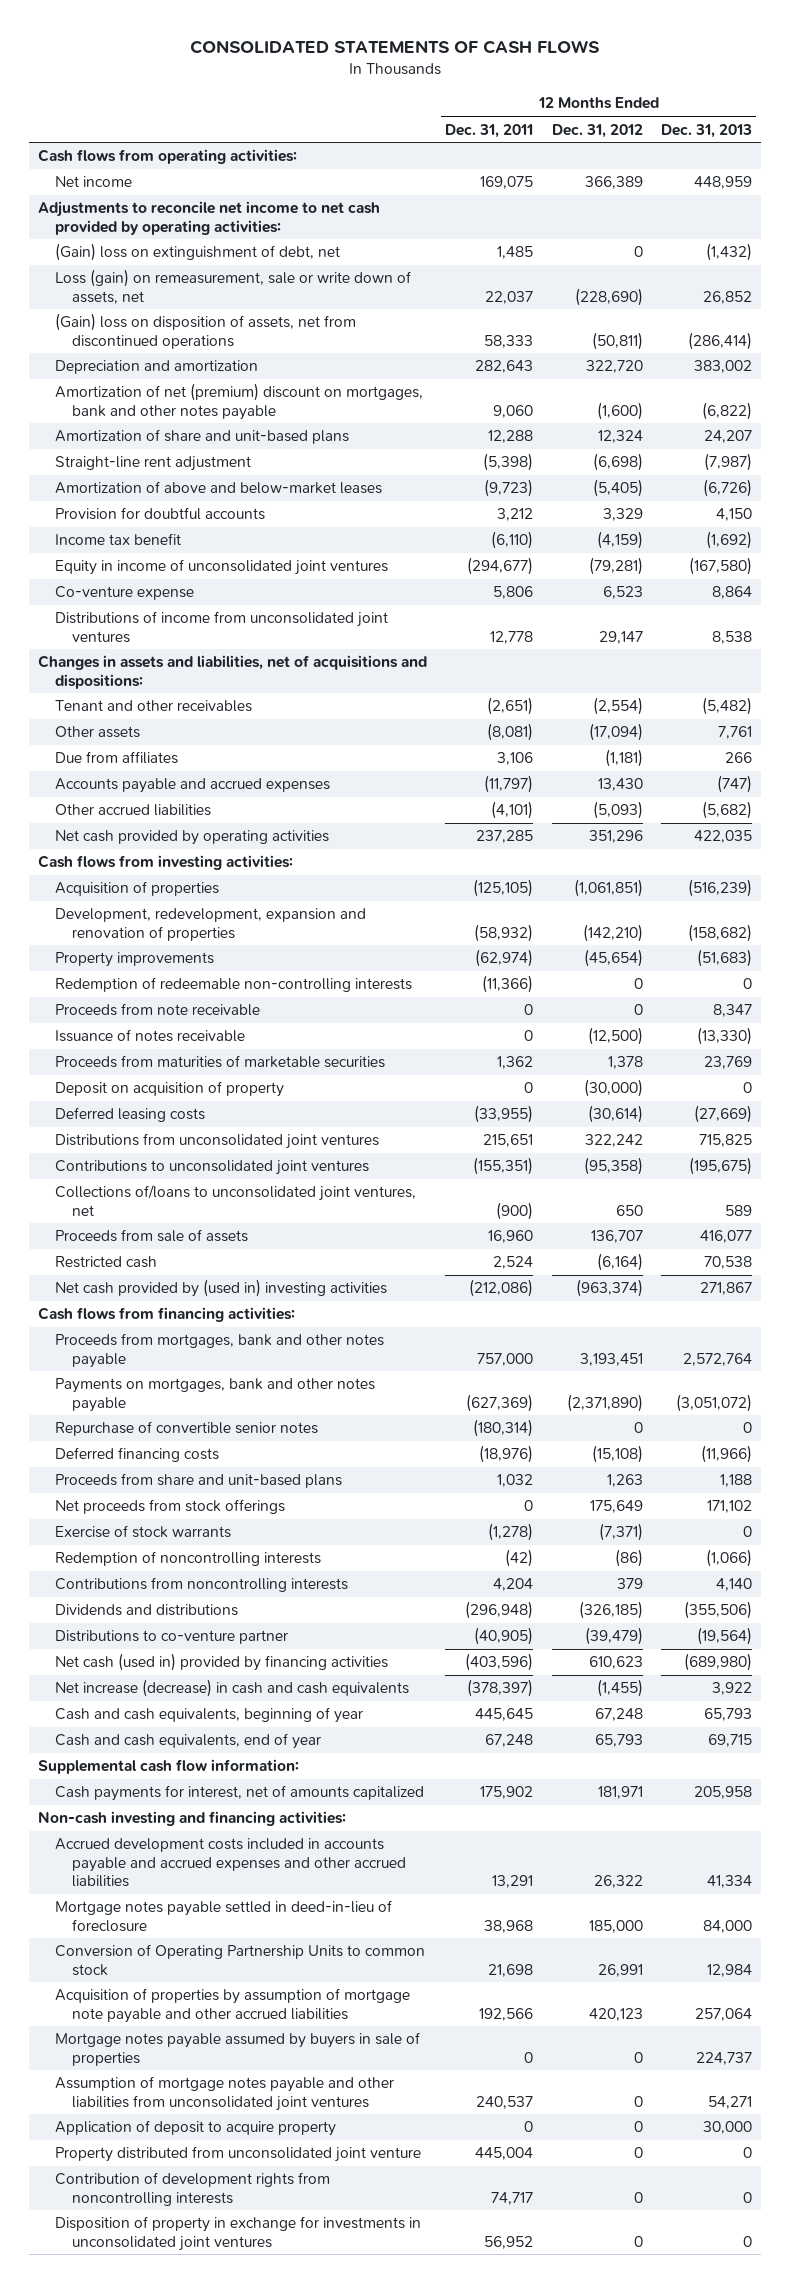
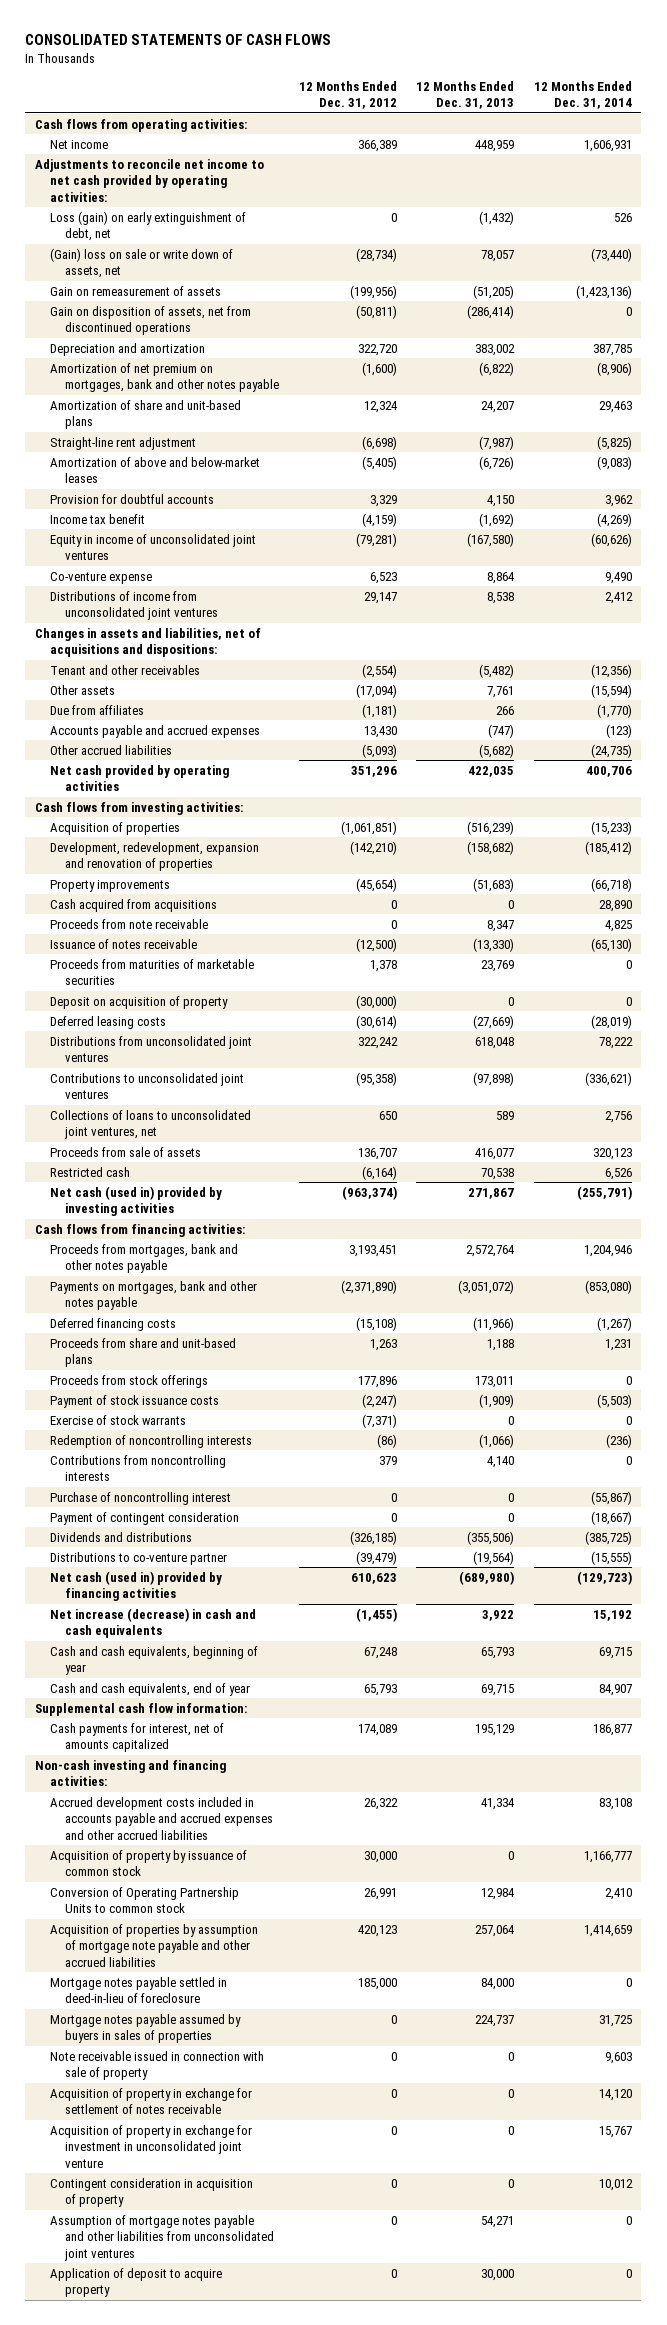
[445,123,534,138] Dec. 31, 2011 -> none
none -> [533,80,632,110] 12 Months Ended Dec. 31, 2014
[54,243,340,262] (Gain) loss on extinguishment of debt, net -> [50,210,247,242] Loss (gain) on early extinguishment of debt, net
[54,269,411,304] Loss (gain) on remeasurement, sale or write down of assets, net -> [50,247,234,279] (Gain) loss on sale or write down of assets, net
[574,287,643,306] (228,690) -> [355,247,397,262] (28,734)
[702,290,752,304] 26,852 -> [481,249,515,262] 78,057
none -> [50,285,222,296] Gain on remeasurement of assets
[54,313,356,349] (Gain) loss on disposition of assets, net from discontinued operations -> [50,305,252,336] Gain on disposition of assets, net from discontinued operations
[54,383,423,420] Amortization of net (premium) discount on mortgages, bank and other notes payable -> [50,362,280,393] Amortization of net premium on mortgages, bank and other notes payable
[54,977,412,993] Redemption of redeemable non-controlling interests -> none
none -> [50,898,218,912] Cash acquired from acquisitions
[698,1134,752,1148] 715,825 -> [475,1036,515,1049] 618,048
[688,1157,752,1176] (195,675) -> [473,1071,515,1086] (97,898)
[54,1185,416,1216] Collections of/loans to unconsolidated joint ventures, net -> [50,1109,252,1140] Collections of loans to unconsolidated joint ventures, net
[54,1279,387,1298] Net cash provided by (used in) investing activities -> [50,1185,223,1217] Net cash (used in) provided by investing activities
[54,1421,318,1437] Repurchase of convertible senior notes -> none
[54,1499,285,1515] Net proceeds from stock offerings -> [50,1374,209,1388] Proceeds from stock offerings
[589,1500,643,1514] 175,649 -> [357,1375,397,1388] 177,896
[706,1500,752,1514] 171,102 -> [475,1375,515,1388] 173,011
none -> [50,1394,220,1408] Payment of stock issuance costs
none -> [50,1491,232,1505] Purchase of noncontrolling interest
none -> [50,1511,240,1525] Payment of contingent consideration
[597,1786,643,1800] 181,971 -> [357,1723,397,1736] 174,089
[693,1786,752,1800] 205,958 -> [475,1723,515,1736] 195,129
none -> [50,1849,248,1877] Acquisition of property by issuance of common stock
[54,1900,392,1932] Mortgage notes payable settled in deed-in-lieu of foreclosure -> [50,1976,228,2004] Mortgage notes payable settled in deed-in-lieu of foreclosure
[54,2032,420,2066] Mortgage notes payable assumed by buyers in sale of properties -> [50,2013,242,2044] Mortgage notes payable assumed by buyers in sales of properties
none -> [50,2050,265,2081] Note receivable issued in connection with sale of property
none -> [50,2087,253,2115] Acquisition of property in exchange for settlement of notes receivable
none -> [50,2124,253,2168] Acquisition of property in exchange for investment in unconsolidated joint venture
none -> [50,2177,254,2208] Contingent consideration in acquisition of property
[54,2146,421,2163] Property distributed from unconsolidated joint venture -> none
[54,2172,330,2206] Contribution of development rights from noncontrolling interests -> none
[54,2216,421,2251] Disposition of property in exchange for investments in unconsolidated joint ventures -> none

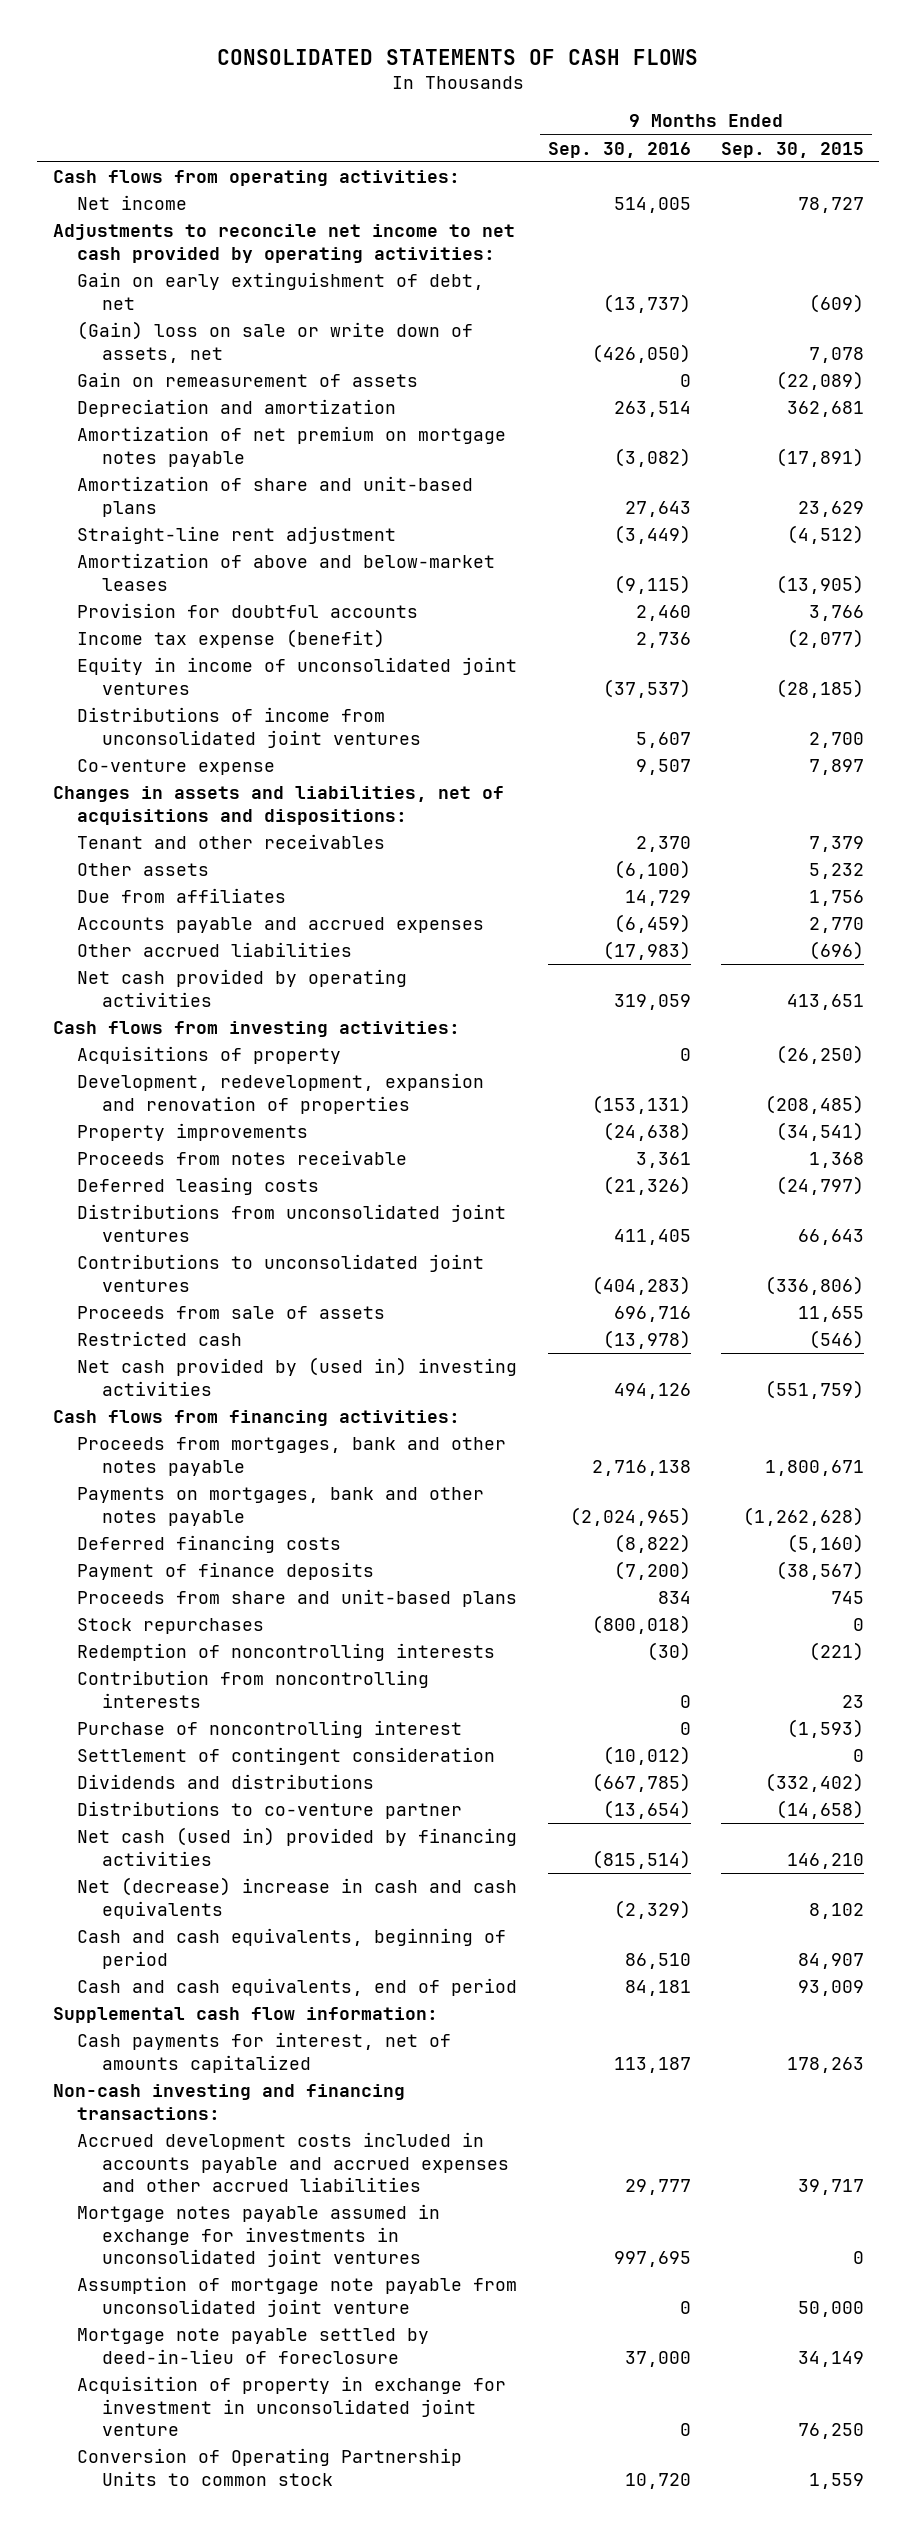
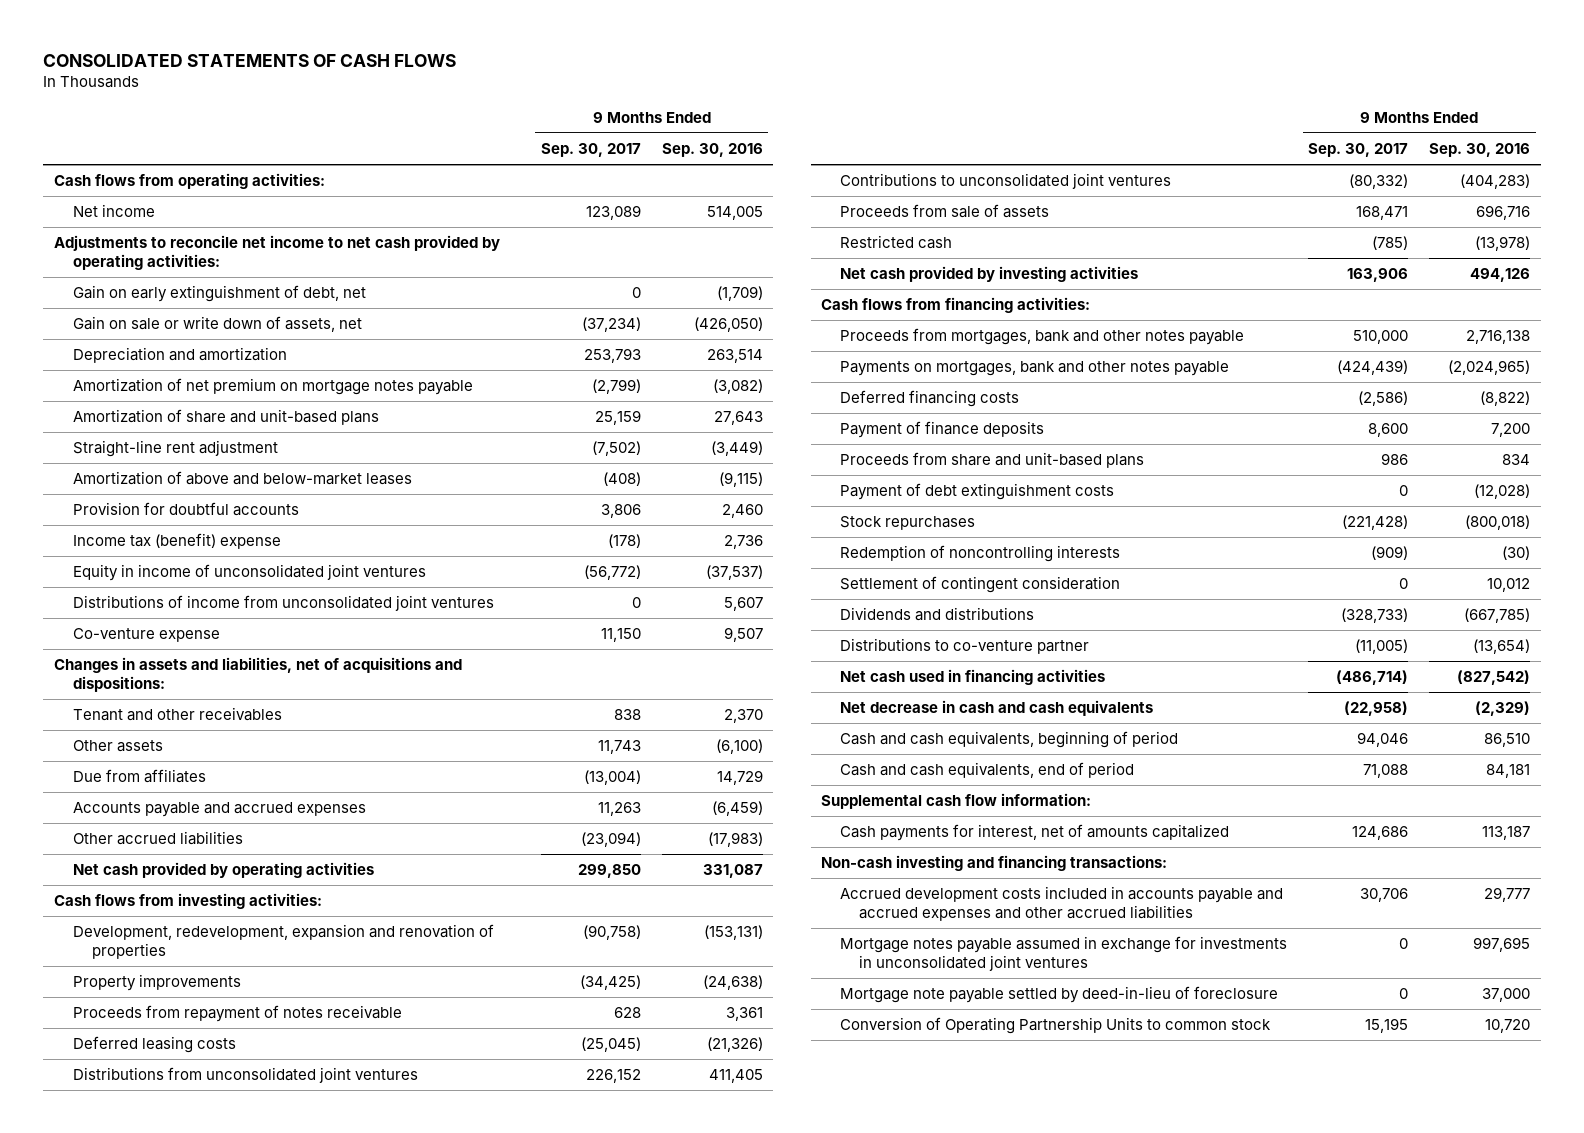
[720,141,864,158] Sep. 30, 2015 -> none
none -> [540,143,641,158] Sep. 30, 2017
[77,372,419,388] Gain on remeasurement of assets -> none
[602,293,691,313] (13,737) -> [716,286,763,302] (1,709)
[77,321,474,363] (Gain) loss on sale or write down of assets, net -> [72,316,362,333] Gain on sale or write down of assets, net
[77,629,386,649] Income tax expense (benefit) -> [72,533,281,550] Income tax (benefit) expense
[613,993,691,1010] 319,059 -> [702,864,763,879] 331,087
[77,1046,342,1065] Acquisitions of property -> none
[77,1150,408,1166] Proceeds from notes receivable -> [72,1005,402,1023] Proceeds from repayment of notes receivable
[77,1357,518,1396] Net cash provided by (used in) investing activities -> [840,266,1139,283] Net cash provided by investing activities
[613,1561,691,1581] (7,200) -> [1491,423,1531,438] 7,200
none -> [840,483,1115,501] Payment of debt extinguishment costs
[77,1670,430,1708] Contribution from noncontrolling interests -> none
[77,1720,463,1739] Purchase of noncontrolling interest -> none
[602,1746,691,1766] (10,012) -> [1487,578,1531,593] 10,012
[77,1827,518,1866] Net cash (used in) provided by financing activities -> [840,669,1106,686] Net cash used in financing activities
[591,1849,691,1869] (815,514) -> [1457,670,1531,686] (827,542)
[77,1877,518,1919] Net (decrease) increase in cash and cash equivalents -> [840,700,1154,717] Net decrease in cash and cash equivalents
[77,2276,518,2317] Assumption of mortgage note payable from unconsolidated joint venture -> none
[77,2376,507,2437] Acquisition of property in exchange for investment in unconsolidated joint venture -> none

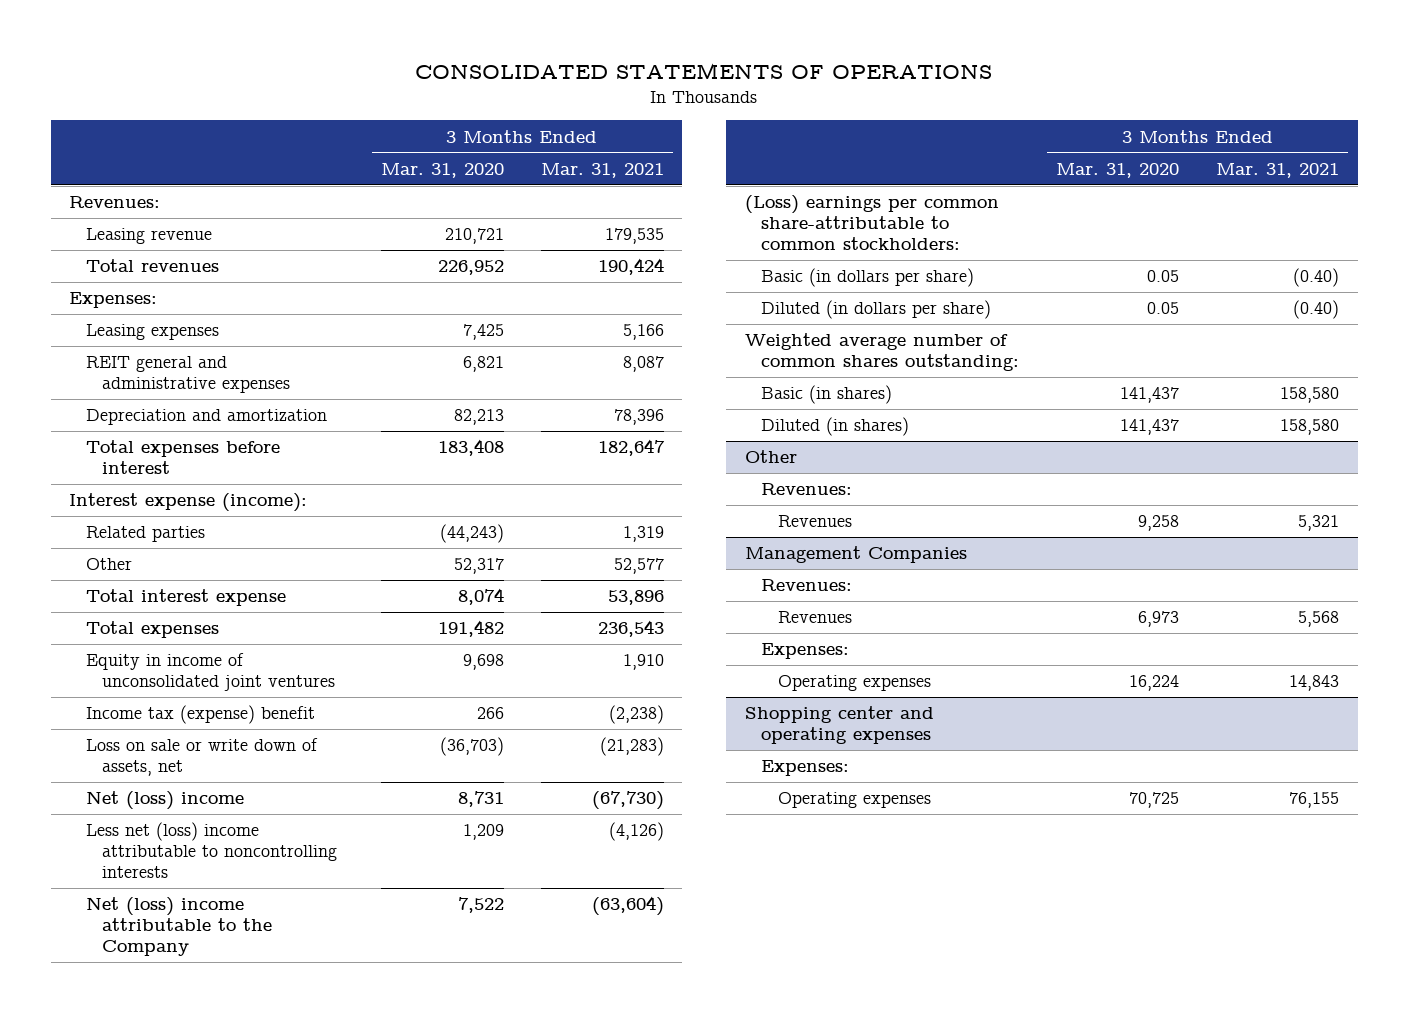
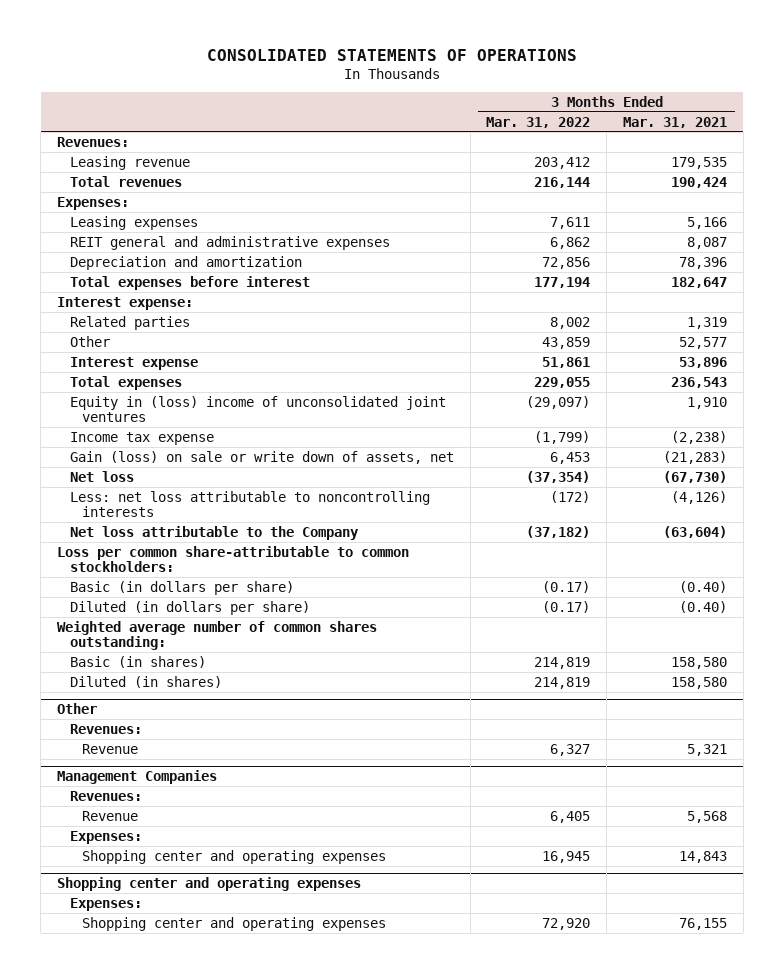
[380,162,504,178] Mar. 31, 2020 -> none
none -> [486,116,591,128] Mar. 31, 2022
[69,493,308,513] Interest expense (income): -> [56,296,193,310] Interest expense:
[85,589,286,607] Total interest expense -> [69,356,198,370] Interest expense
[85,653,336,692] Equity in income of unconsolidated joint ventures -> [69,395,446,423] Equity in (loss) income of unconsolidated joint ventures
[85,705,315,725] Income tax (expense) benefit -> [69,431,214,445] Income tax expense
[85,738,318,777] Loss on sale or write down of assets, net -> [69,450,454,464] Gain (loss) on sale or write down of assets, net
[85,791,244,811] Net (loss) income -> [69,470,134,482] Net loss
[85,822,338,879] Less net (loss) income attributable to noncontrolling interests -> [69,490,430,518] Less: net loss attributable to noncontrolling interests
[85,897,273,957] Net (loss) income attributable to the Company -> [69,525,359,540] Net loss attributable to the Company
[744,195,999,251] (Loss) earnings per common share-attributable to common stockholders: -> [56,545,409,573] Loss per common share-attributable to common stockholders:
[777,515,852,528] Revenues -> [82,743,139,754] Revenue
[777,611,852,624] Revenues -> [82,810,139,821] Revenue
[777,675,931,692] Operating expenses -> [82,849,387,864] Shopping center and operating expenses
[777,792,931,809] Operating expenses -> [82,916,387,931] Shopping center and operating expenses

